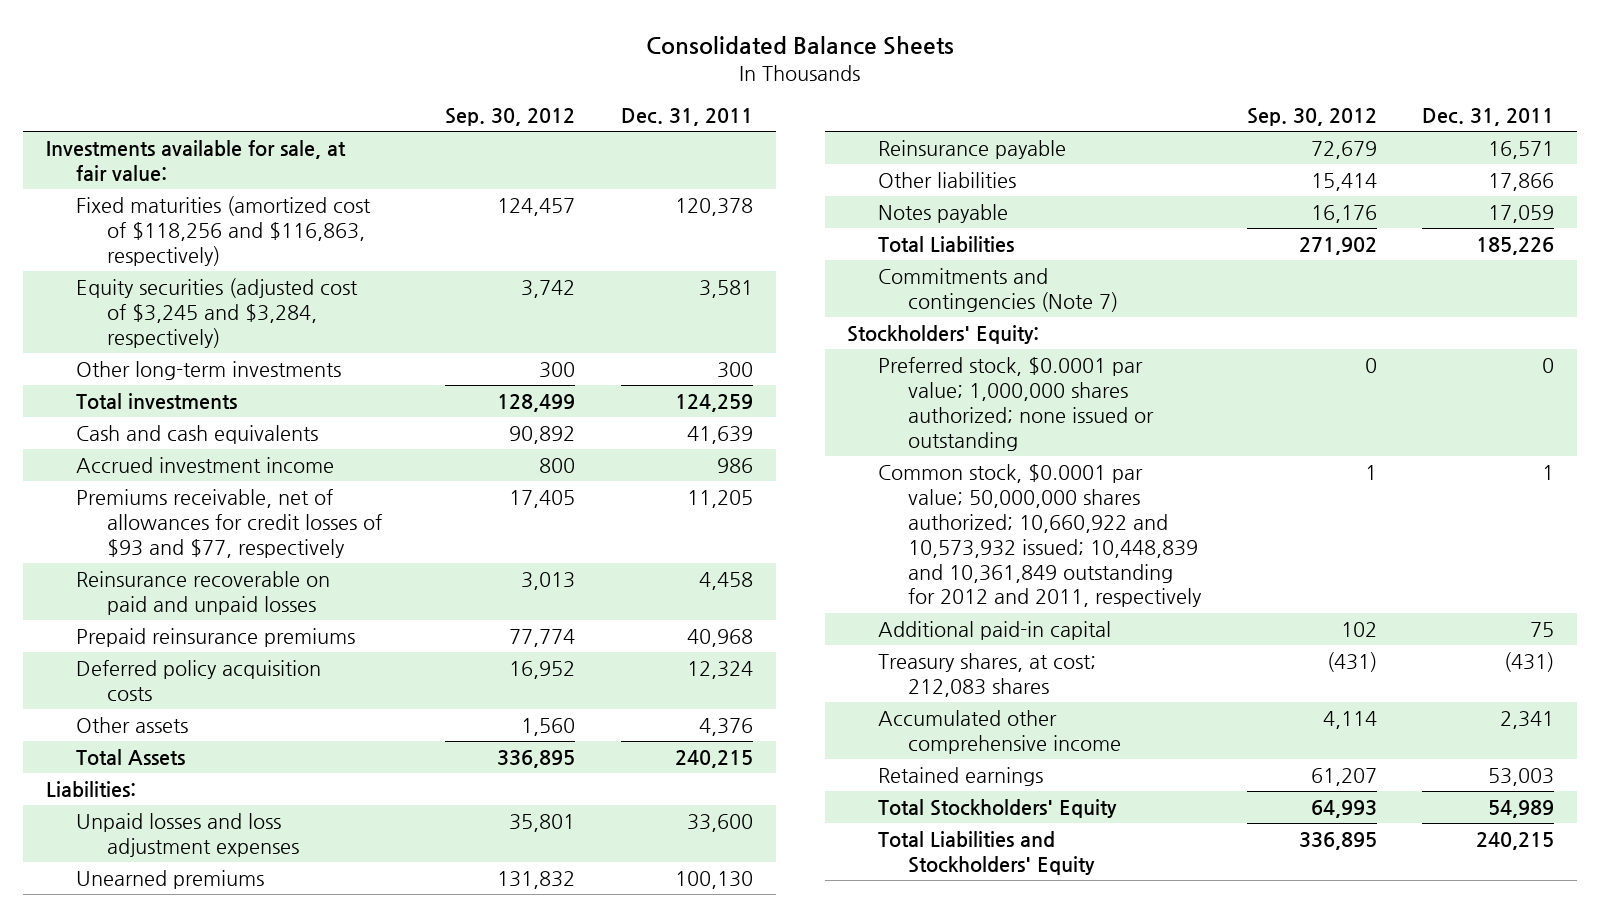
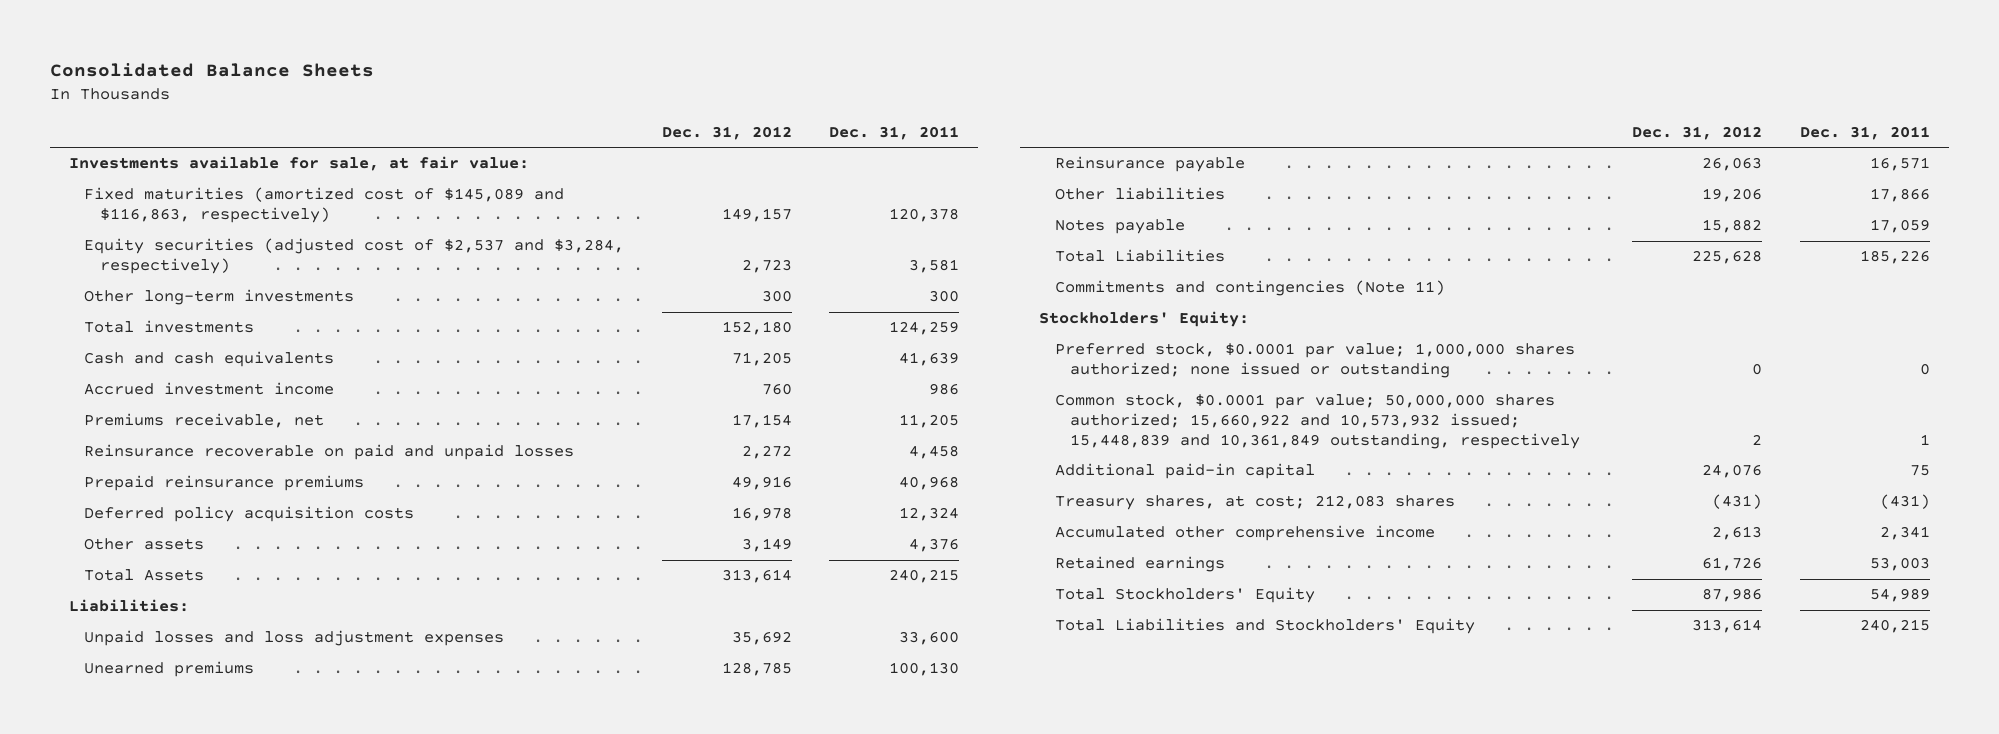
[445,108,576,127] Sep. 30, 2012 -> none
none -> [661,125,792,140] Dec. 31, 2012
[76,195,372,266] Fixed maturities (amortized cost of $118,256 and $116,863, respectively) -> [84,187,565,224] Fixed maturities (amortized cost of $145,089 and $116,863, respectively)
[76,277,359,348] Equity securities (adjusted cost of $3,245 and $3,284, respectively) -> [84,238,625,275] Equity securities (adjusted cost of $2,537 and $3,284, respectively)
[76,488,382,558] Premiums receivable, net of allowances for credit losses of $93 and $77, respectively -> [84,413,325,429] Premiums receivable, net
[877,267,1118,312] Commitments and contingencies (Note 7) -> [1054,280,1445,297] Commitments and contingencies (Note 11)
[877,463,1202,608] Common stock, $0.0001 par value; 50,000,000 shares authorized; 10,660,922 and 10,573,932 issued; 10,448,839 and 10,361,849 outstanding for 2012 and 2011, respectively -> [1054,394,1581,449] Common stock, $0.0001 par value; 50,000,000 shares authorized; 15,660,922 and 10,573,932 issued; 15,448,839 and 10,361,849 outstanding, respectively

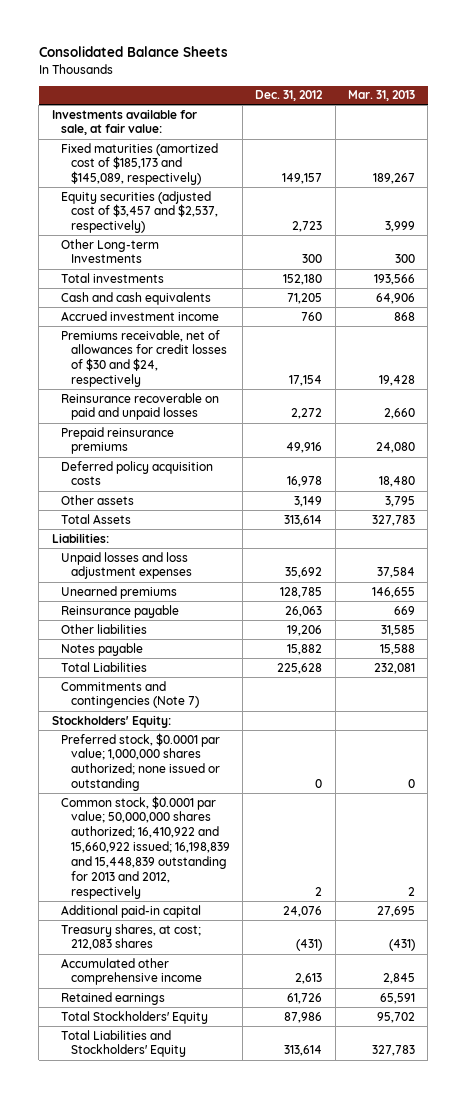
[829,125,960,140] Dec. 31, 2011 -> none
none -> [348,90,416,102] Mar. 31, 2013
[84,187,565,224] Fixed maturities (amortized cost of $145,089 and $116,863, respectively) -> [61,142,219,186] Fixed maturities (amortized cost of $185,173 and $145,089, respectively)
[84,238,625,275] Equity securities (adjusted cost of $2,537 and $3,284, respectively) -> [61,190,218,234] Equity securities (adjusted cost of $3,457 and $2,537, respectively)
[84,289,355,306] Other long-term investments -> [61,238,160,264] Other Long-term Investments
[84,413,325,429] Premiums receivable, net -> [61,329,227,388] Premiums receivable, net of allowances for credit losses of $30 and $24, respectively
[1054,280,1445,297] Commitments and contingencies (Note 11) -> [61,680,199,709] Commitments and contingencies (Note 7)
[1054,394,1581,449] Common stock, $0.0001 par value; 50,000,000 shares authorized; 15,660,922 and 10,573,932 issued; 15,448,839 and 10,361,849 outstanding, respectively -> [61,795,230,900] Common stock, $0.0001 par value; 50,000,000 shares authorized; 16,410,922 and 15,660,922 issued; 16,198,839 and 15,448,839 outstanding for 2013 and 2012, respectively

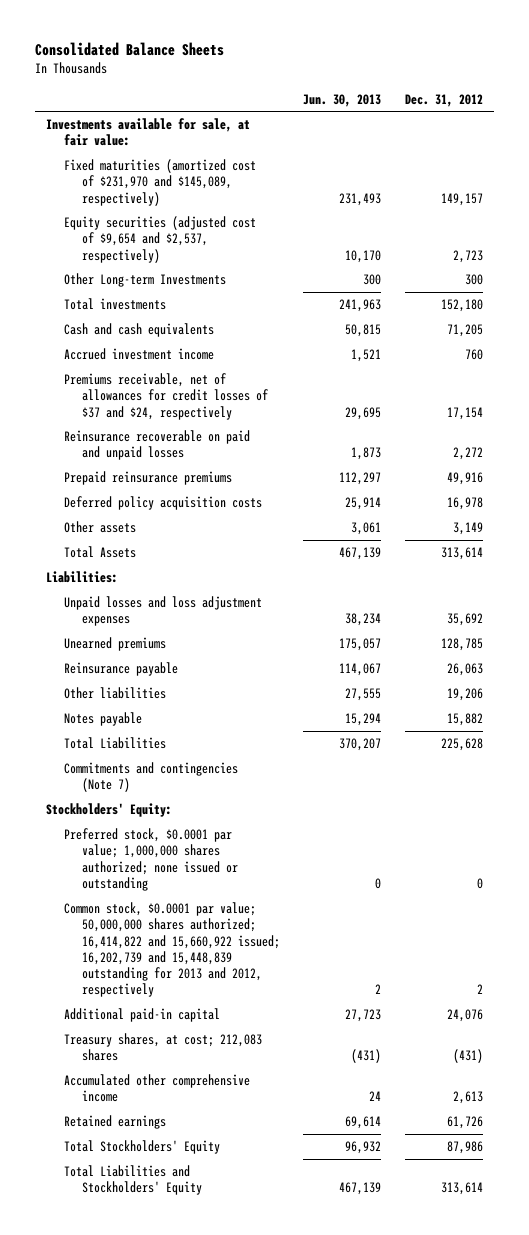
[348,90,416,102] Mar. 31, 2013 -> none
none -> [303,93,382,107] Jun. 30, 2013
[61,142,219,186] Fixed maturities (amortized cost of $185,173 and $145,089, respectively) -> [64,158,257,206] Fixed maturities (amortized cost of $231,970 and $145,089, respectively)
[61,190,218,234] Equity securities (adjusted cost of $3,457 and $2,537, respectively) -> [64,215,257,263] Equity securities (adjusted cost of $9,654 and $2,537, respectively)
[61,329,227,388] Premiums receivable, net of allowances for credit losses of $30 and $24, respectively -> [64,372,269,420] Premiums receivable, net of allowances for credit losses of $37 and $24, respectively
[61,795,230,900] Common stock, $0.0001 par value; 50,000,000 shares authorized; 16,410,922 and 15,660,922 issued; 16,198,839 and 15,448,839 outstanding for 2013 and 2012, respectively -> [64,901,281,998] Common stock, $0.0001 par value; 50,000,000 shares authorized; 16,414,822 and 15,660,922 issued; 16,202,739 and 15,448,839 outstanding for 2013 and 2012, respectively

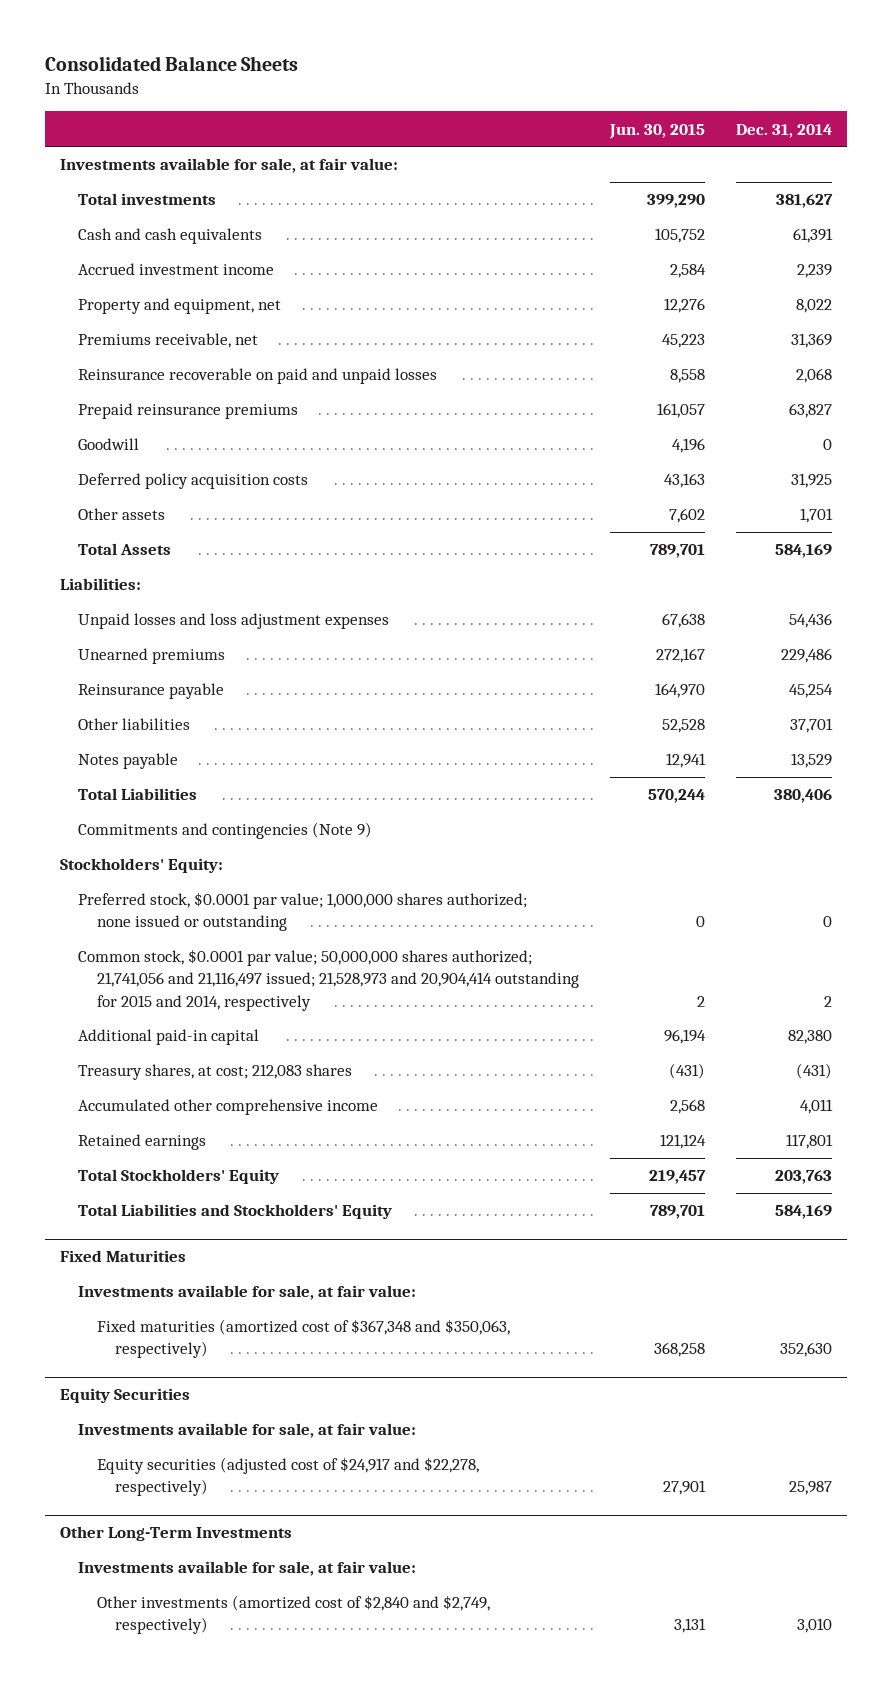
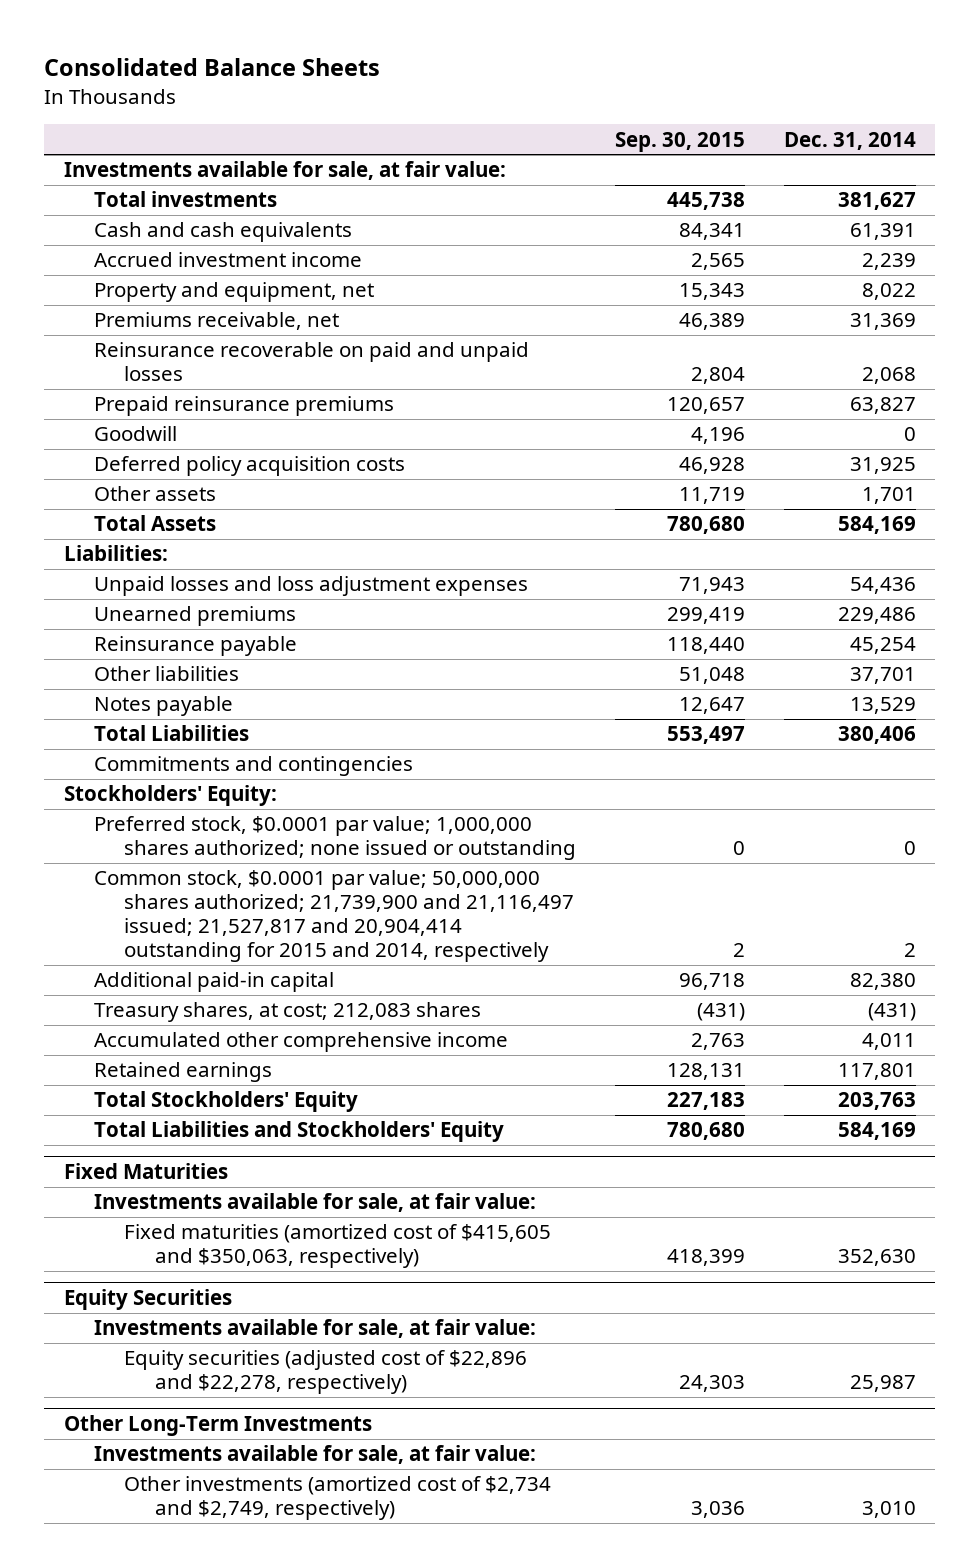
[608,123,705,139] Jun. 30, 2015 -> none
none -> [615,131,746,152] Sep. 30, 2015
[78,822,373,840] Commitments and contingencies (Note 9) -> [93,756,413,777] Commitments and contingencies
[78,949,579,1011] Common stock, $0.0001 par value; 50,000,000 shares authorized; 21,741,056 and 21,116,497 issued; 21,528,973 and 20,904,414 outstanding for 2015 and 2014, respectively -> [93,870,575,963] Common stock, $0.0001 par value; 50,000,000 shares authorized; 21,739,900 and 21,116,497 issued; 21,527,817 and 20,904,414 outstanding for 2015 and 2014, respectively
[96,1319,510,1359] Fixed maturities (amortized cost of $367,348 and $350,063, respectively) -> [124,1224,552,1269] Fixed maturities (amortized cost of $415,605 and $350,063, respectively)
[96,1457,479,1497] Equity securities (adjusted cost of $24,917 and $22,278, respectively) -> [124,1350,528,1395] Equity securities (adjusted cost of $22,896 and $22,278, respectively)
[96,1595,490,1635] Other investments (amortized cost of $2,840 and $2,749, respectively) -> [124,1476,552,1521] Other investments (amortized cost of $2,734 and $2,749, respectively)

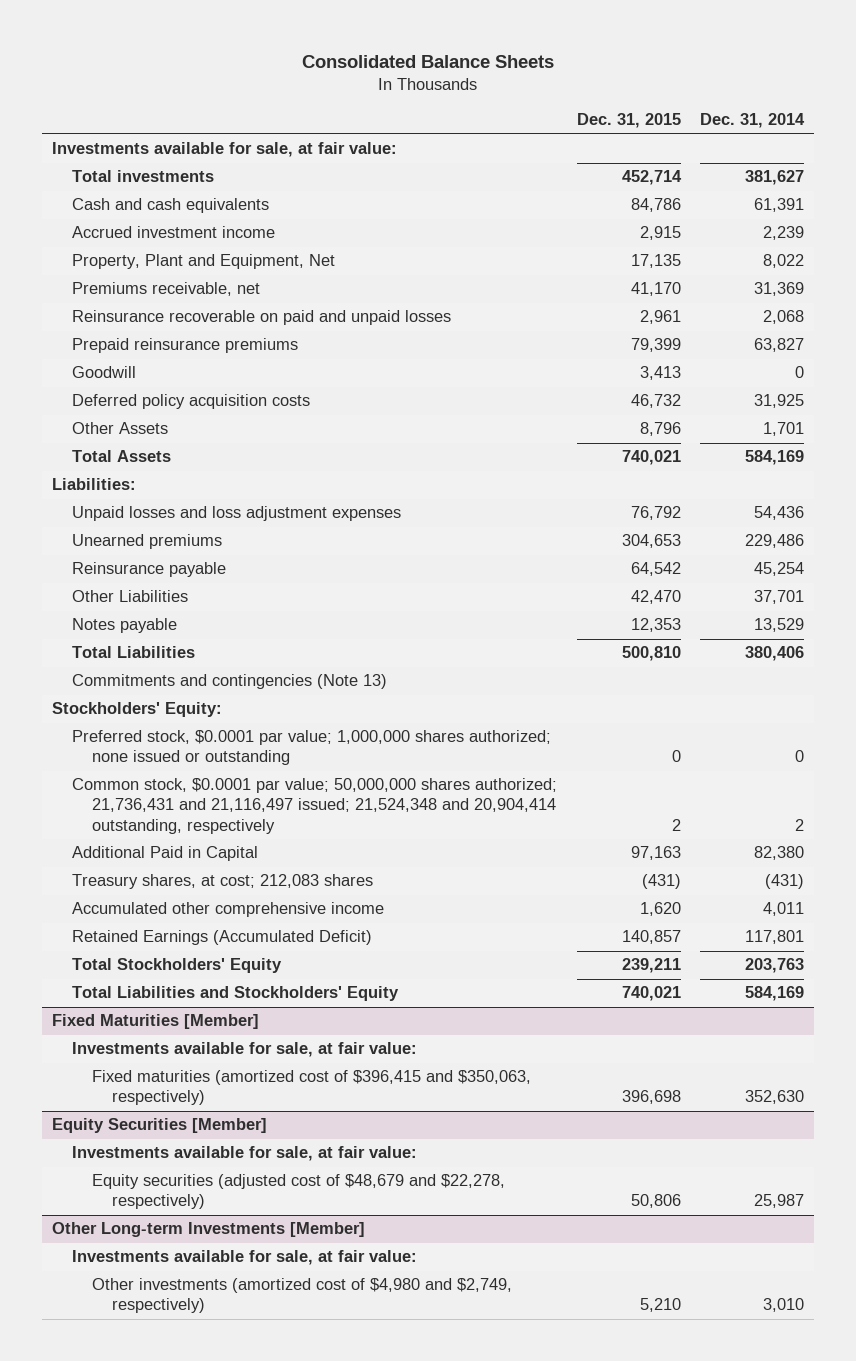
[615,131,746,152] Sep. 30, 2015 -> none
none -> [576,113,681,129] Dec. 31, 2015
[93,282,374,303] Property and equipment, net -> [72,254,336,270] Property, Plant and Equipment, Net
[93,486,216,502] Other assets -> [72,422,169,435] Other Assets
[93,666,239,682] Other liabilities -> [72,590,189,603] Other Liabilities
[93,756,413,777] Commitments and contingencies -> [72,674,388,690] Commitments and contingencies (Note 13)
[93,870,575,963] Common stock, $0.0001 par value; 50,000,000 shares authorized; 21,739,900 and 21,116,497 issued; 21,527,817 and 20,904,414 outstanding for 2015 and 2014, respectively -> [72,778,558,834] Common stock, $0.0001 par value; 50,000,000 shares authorized; 21,736,431 and 21,116,497 issued; 21,524,348 and 20,904,414 outstanding, respectively
[93,972,334,993] Additional paid-in capital -> [72,846,259,862] Additional Paid in Capital
[93,1062,272,1083] Retained earnings -> [72,930,373,946] Retained Earnings (Accumulated Deficit)
[63,1163,228,1180] Fixed Maturities -> [52,1014,260,1030] Fixed Maturities [Member]
[124,1224,552,1269] Fixed maturities (amortized cost of $415,605 and $350,063, respectively) -> [91,1070,531,1106] Fixed maturities (amortized cost of $396,415 and $350,063, respectively)
[63,1289,232,1311] Equity Securities -> [52,1118,268,1134] Equity Securities [Member]
[124,1350,528,1395] Equity securities (adjusted cost of $22,896 and $22,278, respectively) -> [91,1174,505,1210] Equity securities (adjusted cost of $48,679 and $22,278, respectively)
[63,1415,372,1437] Other Long-Term Investments -> [52,1222,366,1238] Other Long-term Investments [Member]
[124,1476,552,1521] Other investments (amortized cost of $2,734 and $2,749, respectively) -> [91,1278,512,1314] Other investments (amortized cost of $4,980 and $2,749, respectively)

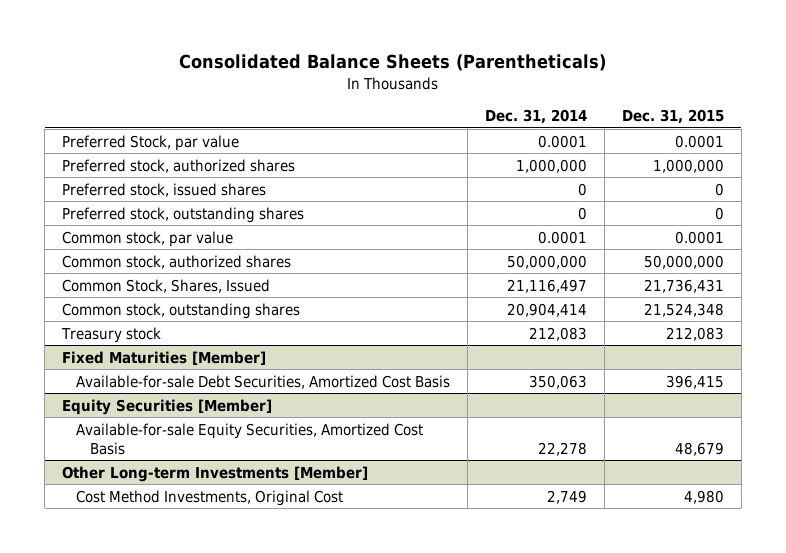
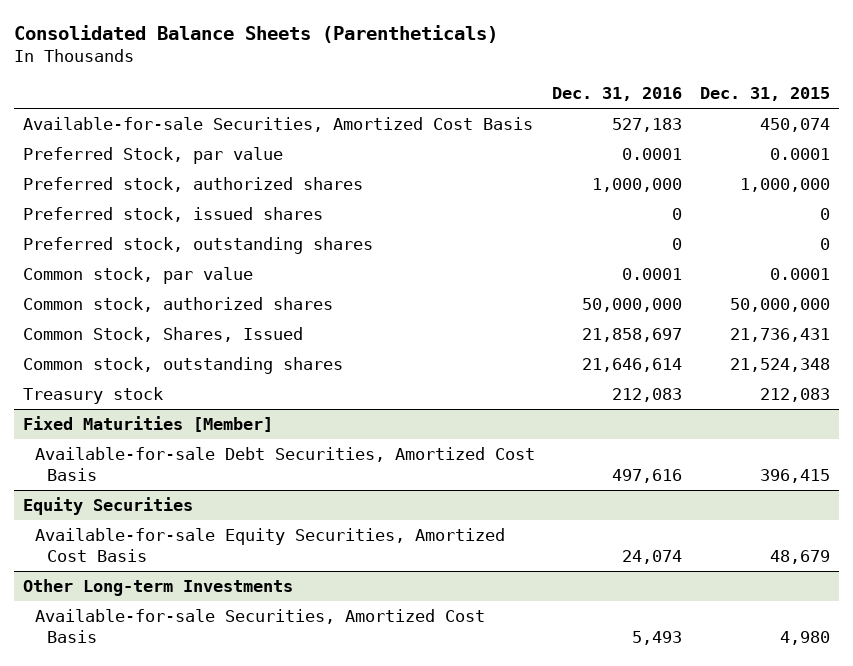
[485,109,588,125] Dec. 31, 2014 -> none
none -> [552,87,683,102] Dec. 31, 2016
none -> [23,117,534,133] Available-for-sale Securities, Amortized Cost Basis
[62,398,273,415] Equity Securities [Member] -> [23,497,194,516] Equity Securities
[62,465,369,482] Other Long-term Investments [Member] -> [23,579,294,597] Other Long-term Investments
[76,489,344,506] Cost Method Investments, Original Cost -> [34,609,485,644] Available-for-sale Securities, Amortized Cost Basis

